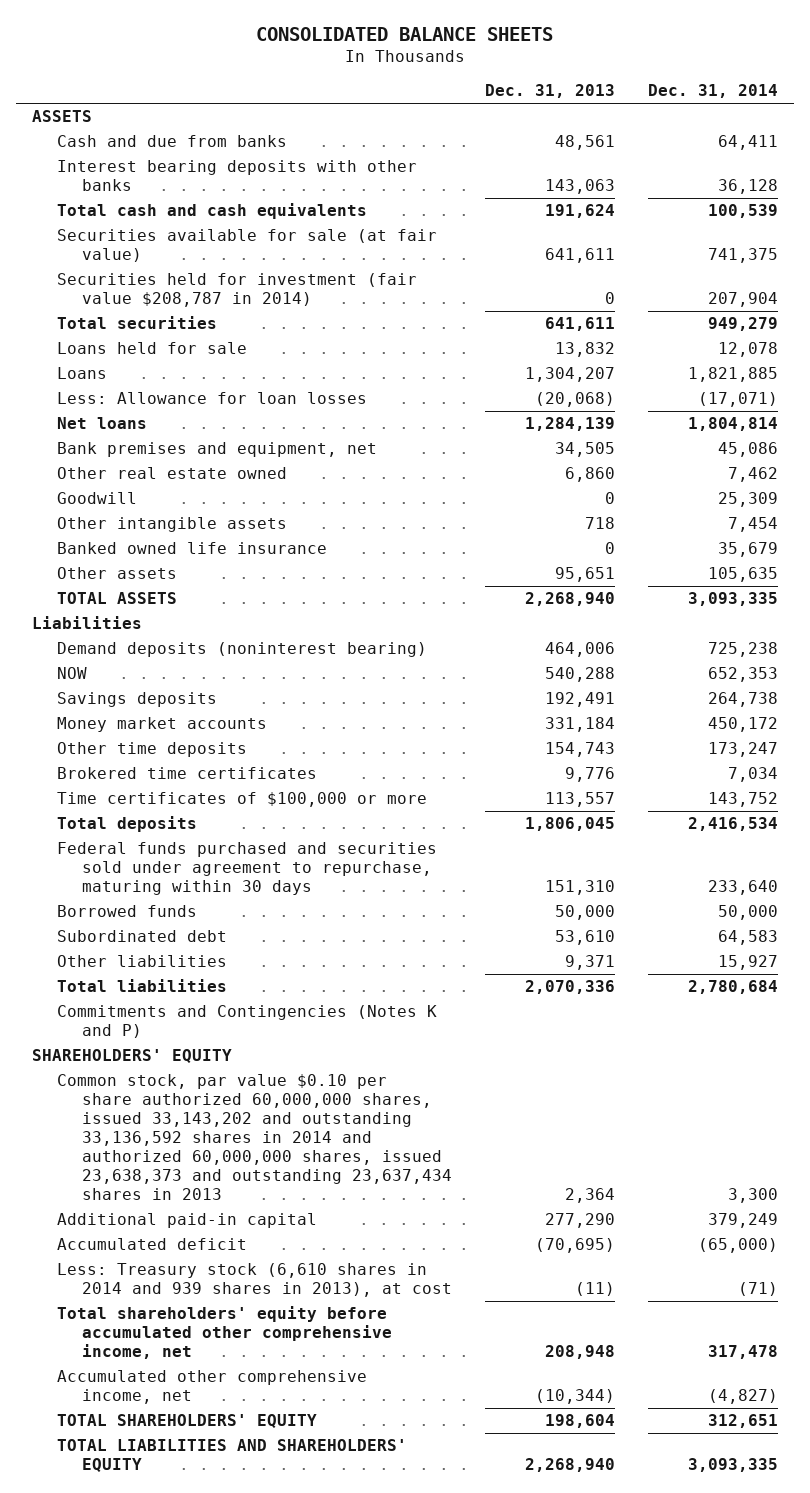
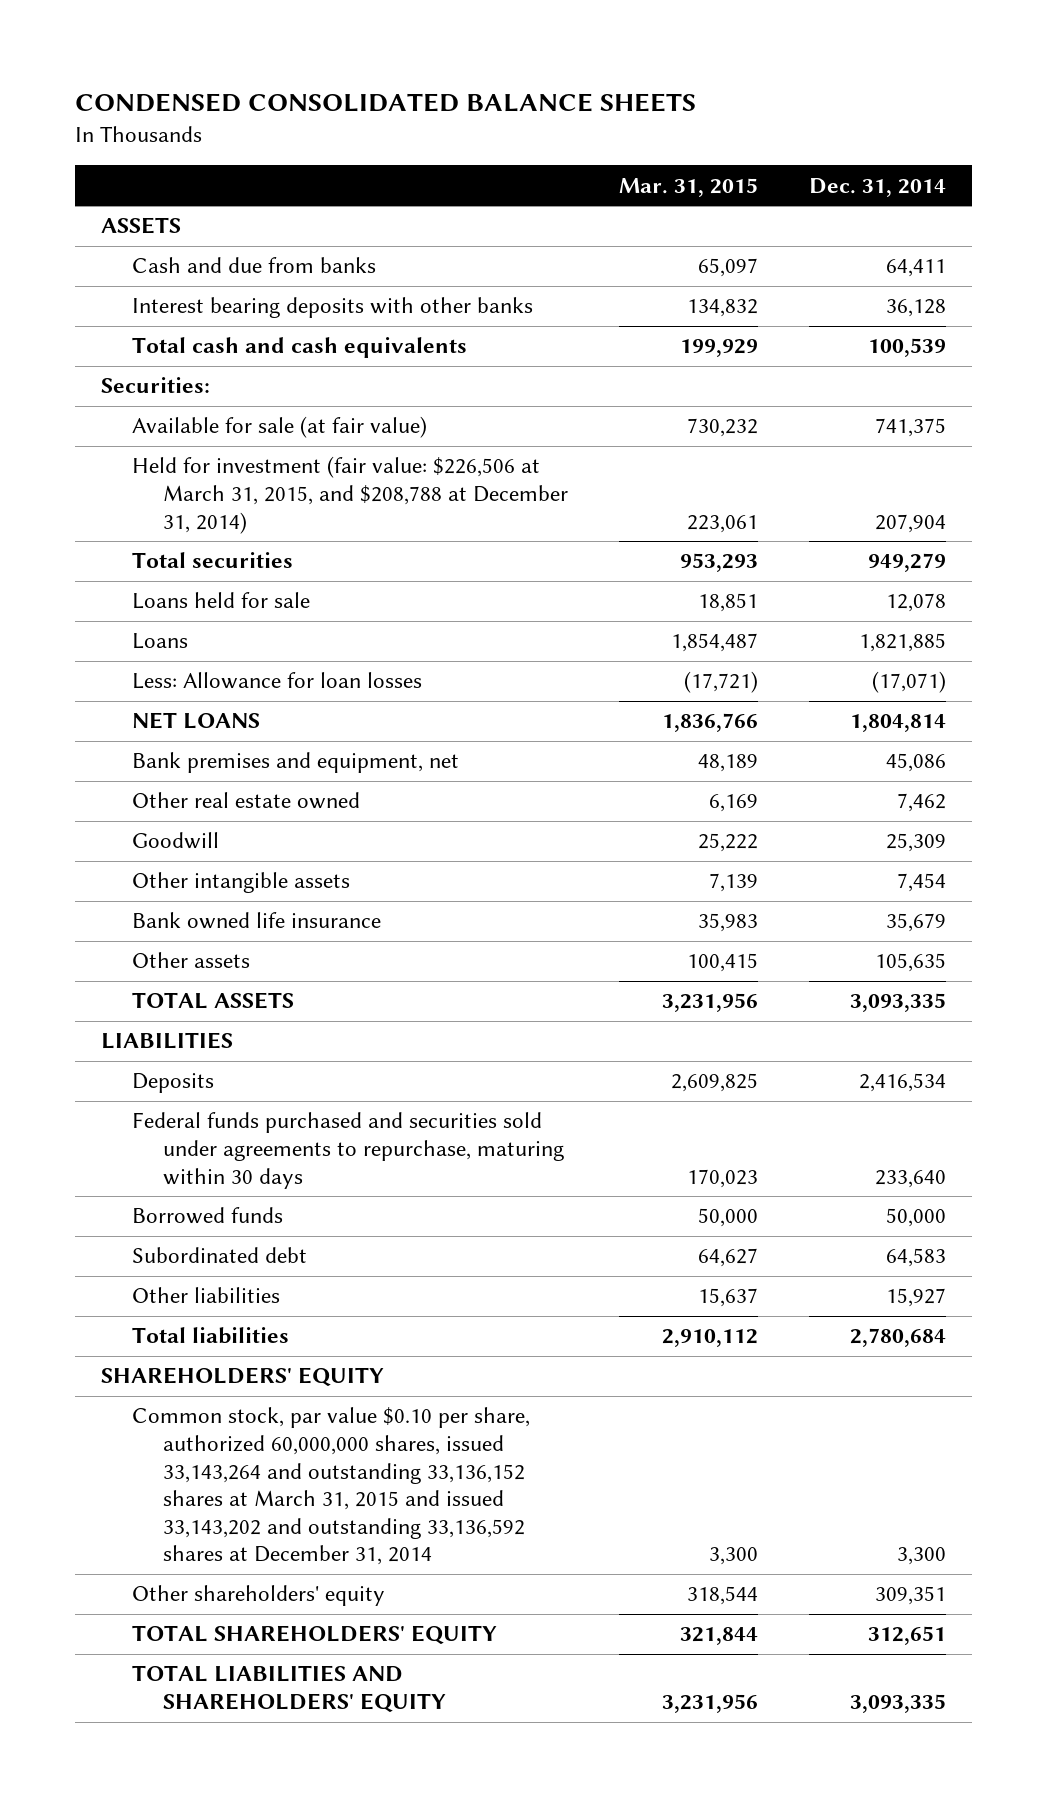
[256,26,554,41] CONSOLIDATED BALANCE SHEETS -> [75,93,697,113] CONDENSED CONSOLIDATED BALANCE SHEETS
[485,84,616,99] Dec. 31, 2013 -> none
none -> [619,177,759,197] Mar. 31, 2015
none -> [100,377,210,394] Securities:
[57,229,438,263] Securities available for sale (at fair value) -> [132,416,428,439] Available for sale (at fair value)
[57,273,418,308] Securities held for investment (fair value $208,787 in 2014) -> [132,456,569,534] Held for investment (fair value: $226,506 at March 31, 2015, and $208,788 at December 31, 2014)
[57,417,148,430] Net loans -> [132,712,261,730] NET LOANS
[57,542,328,555] Banked owned life insurance -> [132,912,382,930] Bank owned life insurance
[57,642,428,658] Demand deposits (noninterest bearing) -> none
[57,667,88,680] NOW -> none
[57,692,218,708] Savings deposits -> none
[57,717,268,733] Money market accounts -> none
[57,742,248,758] Other time deposits -> none
[57,767,318,780] Brokered time certificates -> none
[57,792,428,808] Time certificates of $100,000 or more -> none
[32,616,143,630] Liabilities -> [100,1032,233,1050] LIABILITIES
[57,816,198,833] Total deposits -> [132,1073,215,1094] Deposits
[57,842,438,896] Federal funds purchased and securities sold under agreement to repurchase, maturing within 30 days -> [132,1112,565,1189] Federal funds purchased and securities sold under agreements to repurchase, maturing within 30 days
[57,1005,438,1039] Commitments and Contingencies (Notes K and P) -> none
[57,1213,318,1229] Additional paid-in capital -> none
[57,1238,248,1251] Accumulated deficit -> none
[57,1263,453,1298] Less: Treasury stock (6,610 shares in 2014 and 939 shares in 2013), at cost -> none
[57,1306,393,1360] Total shareholders' equity before accumulated other comprehensive income, net -> none
[57,1370,368,1405] Accumulated other comprehensive income, net -> none
[57,1074,453,1201] Common stock, par value $0.10 per share authorized 60,000,000 shares, issued 33,143,202 and outstanding 33,136,592 shares in 2014 and authorized 60,000,000 shares, issued 23,638,373 and outstanding 23,637,434 shares in 2013 -> [132,1407,531,1566] Common stock, par value $0.10 per share, authorized 60,000,000 shares, issued 33,143,264 and outstanding 33,136,152 shares at March 31, 2015 and issued 33,143,202 and outstanding 33,136,592 shares at December 31, 2014
none -> [132,1585,386,1607] Other shareholders' equity

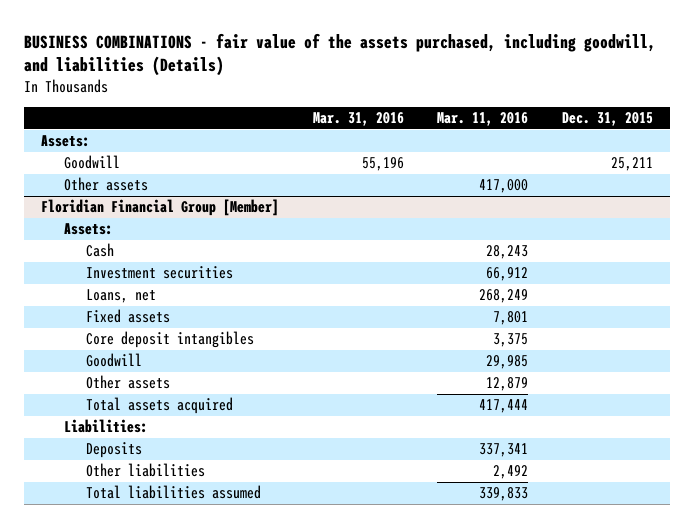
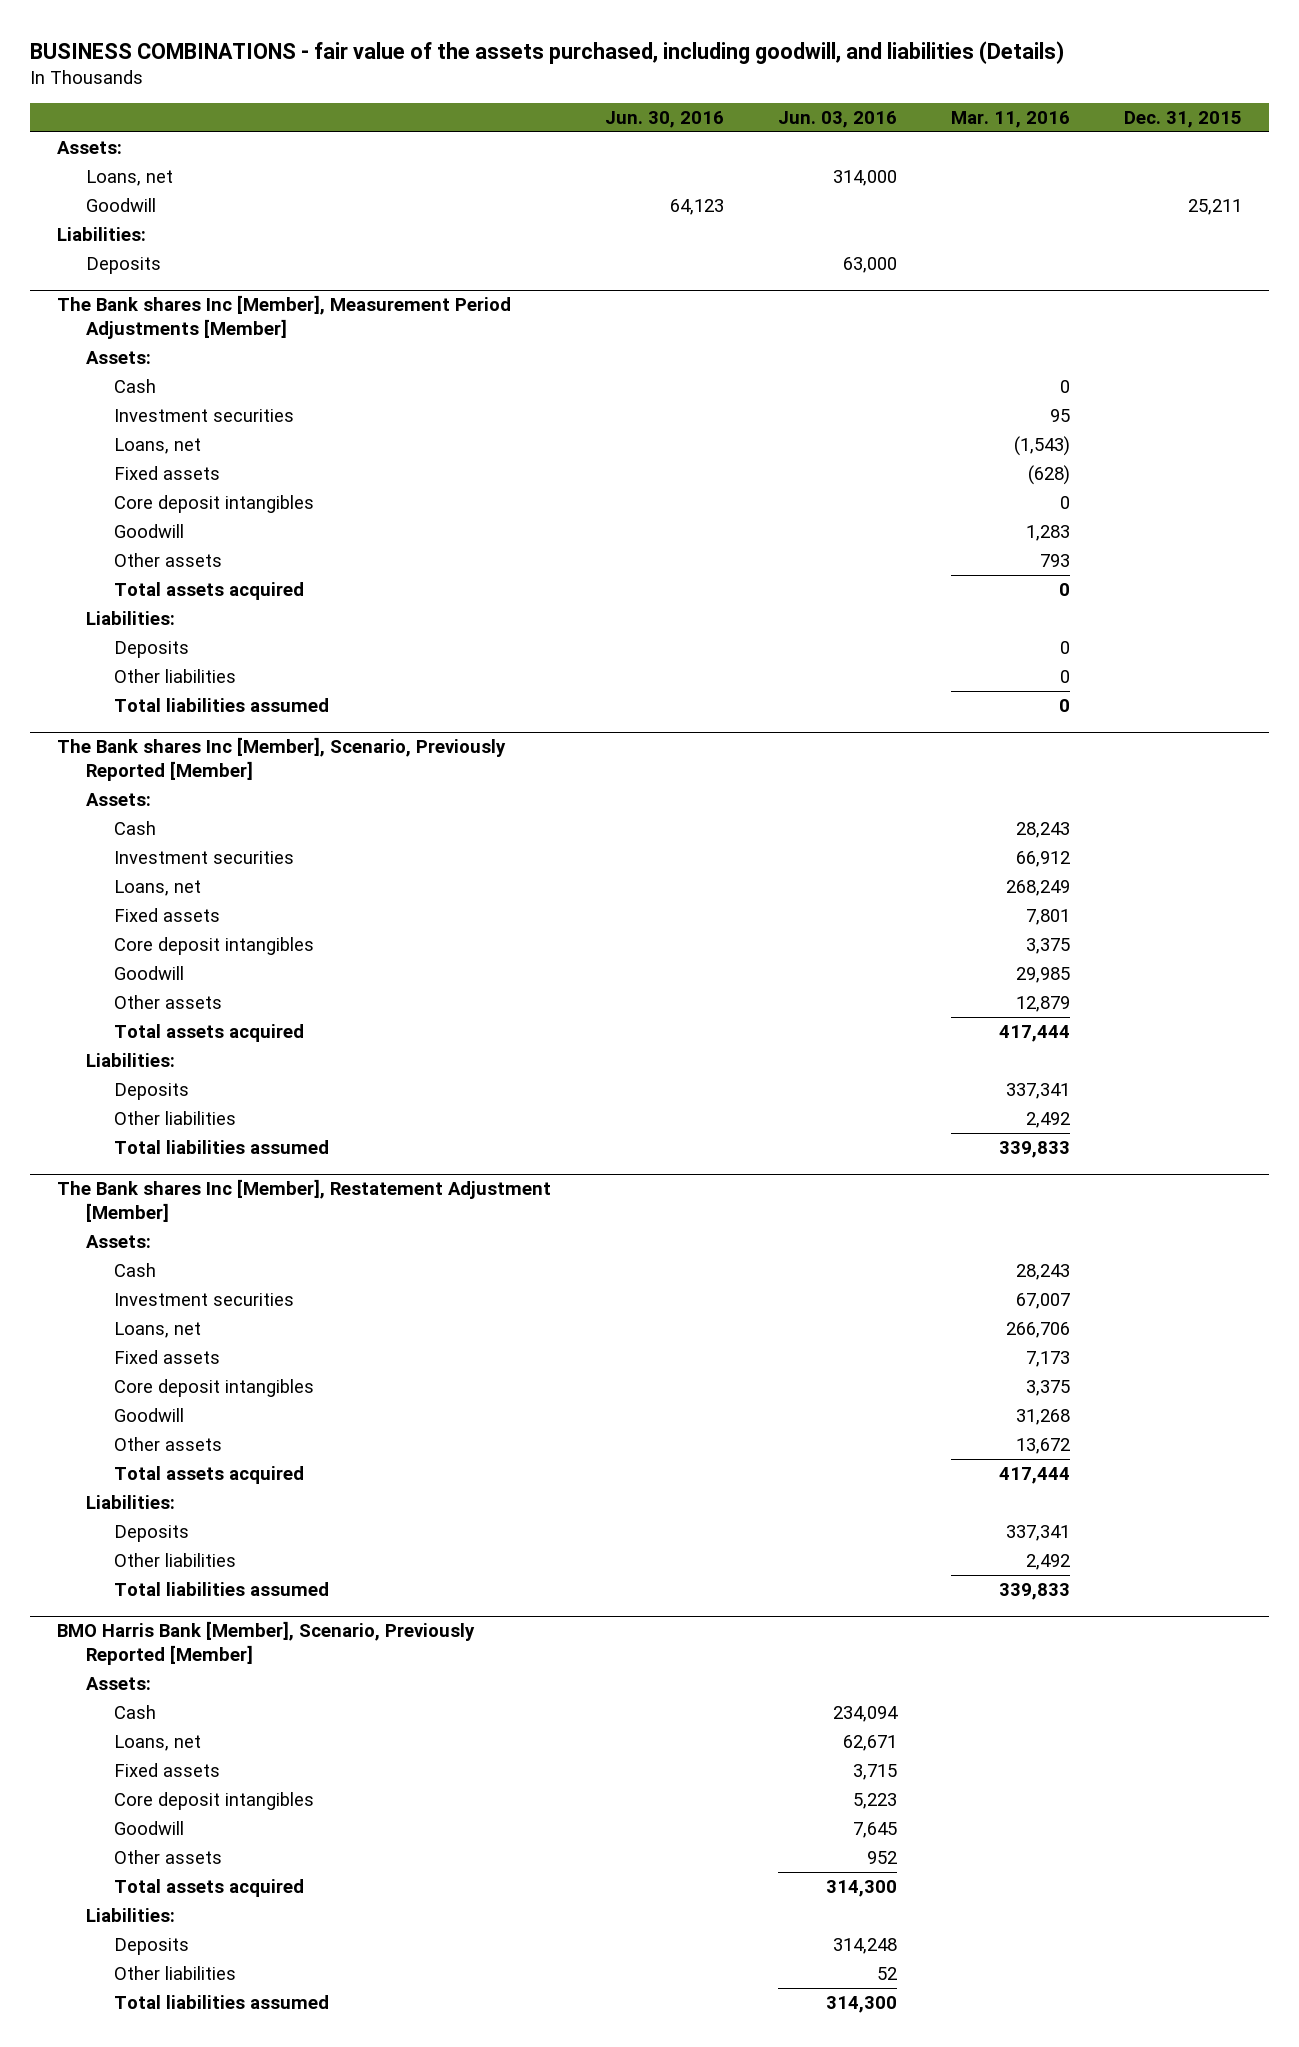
[312,112,404,127] Mar. 31, 2016 -> none
none -> [604,110,724,128] Jun. 30, 2016
none -> [777,110,897,128] Jun. 03, 2016
none -> [85,170,173,187] Loans, net
[63,177,148,192] Other assets -> none
[40,199,279,217] Floridian Financial Group [Member] -> none
none -> [57,227,147,242] Liabilities:
none -> [85,257,161,275] Deposits
none -> [57,295,512,340] The Bank shares Inc [Member], Measurement Period Adjustments [Member]
none -> [114,379,157,394] Cash
none -> [114,409,295,423] Investment securities
none -> [114,438,202,455] Loans, net
none -> [114,466,221,481] Fixed assets
none -> [114,495,315,514] Core deposit intangibles
none -> [114,524,185,539] Goodwill
none -> [114,553,223,568] Other assets
none -> [114,582,305,601] Total assets acquired
none -> [85,611,175,626] Liabilities:
none -> [114,641,190,659] Deposits
none -> [114,669,237,684] Other liabilities
none -> [114,698,330,713] Total liabilities assumed
none -> [57,737,507,782] The Bank shares Inc [Member], Scenario, Previously Reported [Member]
none -> [85,793,151,807] Assets:
none -> [57,1179,552,1223] The Bank shares Inc [Member], Restatement Adjustment [Member]
none -> [85,1235,151,1249] Assets:
none -> [114,1263,157,1278] Cash
none -> [114,1293,295,1307] Investment securities
none -> [114,1322,202,1339] Loans, net
none -> [114,1350,221,1365] Fixed assets
none -> [114,1379,315,1398] Core deposit intangibles
none -> [114,1408,185,1423] Goodwill
none -> [114,1437,223,1452] Other assets
none -> [114,1466,305,1485] Total assets acquired
none -> [85,1495,175,1510] Liabilities:
none -> [114,1525,190,1543] Deposits
none -> [114,1553,237,1568] Other liabilities
none -> [114,1582,330,1597] Total liabilities assumed
none -> [57,1621,476,1666] BMO Harris Bank [Member], Scenario, Previously Reported [Member]
none -> [85,1677,151,1691] Assets:
none -> [114,1705,157,1720] Cash
none -> [114,1735,202,1752] Loans, net
none -> [114,1763,221,1778] Fixed assets
none -> [114,1792,315,1811] Core deposit intangibles
none -> [114,1821,185,1836] Goodwill
none -> [114,1850,223,1865] Other assets
none -> [114,1879,305,1898] Total assets acquired
none -> [85,1908,175,1923] Liabilities:
none -> [114,1938,190,1956] Deposits
none -> [114,1966,237,1981] Other liabilities
none -> [114,1995,330,2010] Total liabilities assumed

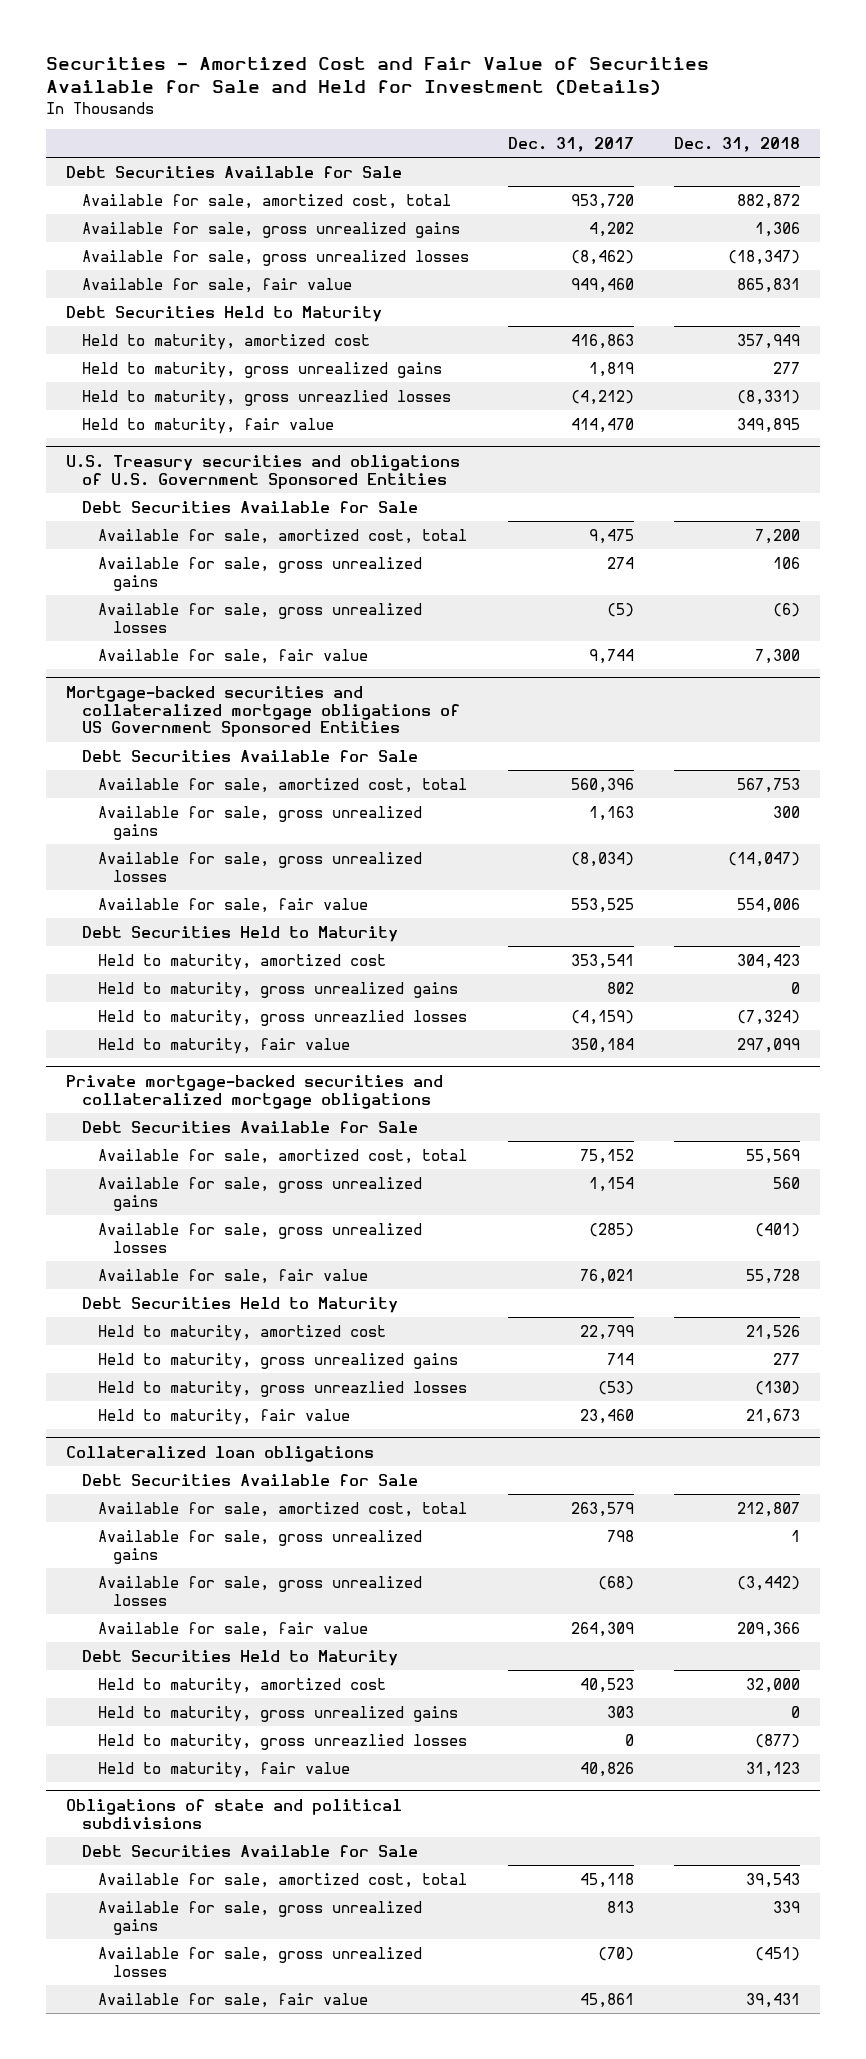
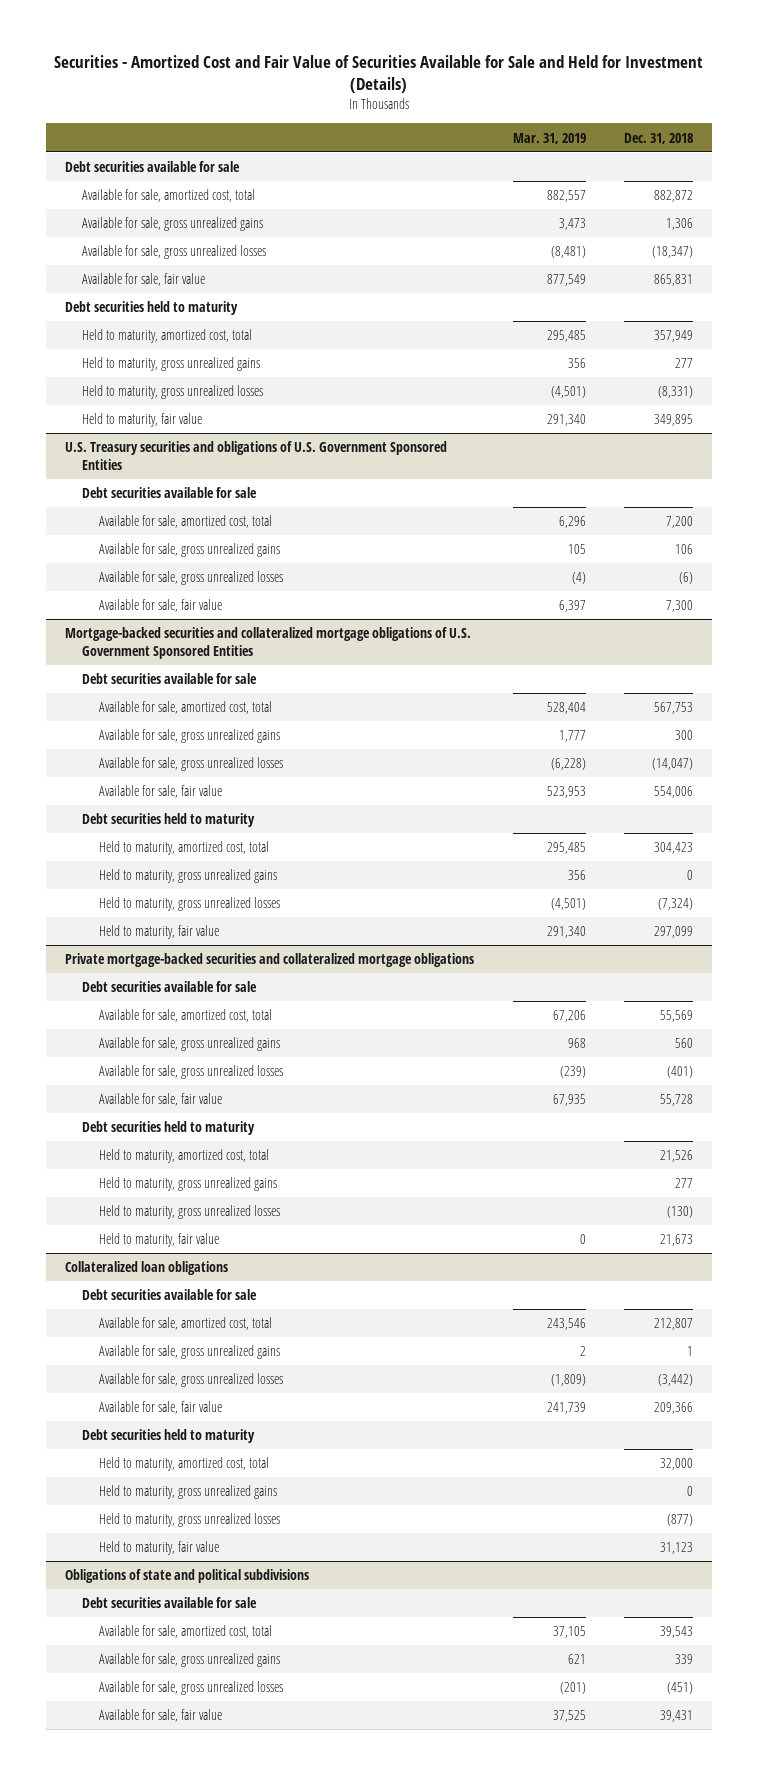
[508,136,635,152] Dec. 31, 2017 -> none
none -> [512,132,586,144] Mar. 31, 2019
[65,166,402,179] Debt Securities Available for Sale -> [65,161,241,173] Debt securities available for sale
[65,306,382,323] Debt Securities Held to Maturity -> [65,301,239,316] Debt securities held to maturity
[81,334,370,351] Held to maturity, amortized cost -> [82,329,253,344] Held to maturity, amortized cost, total
[81,390,451,407] Held to maturity, gross unreazlied losses -> [82,385,264,400] Held to maturity, gross unrealized losses
[81,501,418,514] Debt Securities Available for Sale -> [82,487,258,499] Debt securities available for sale
[65,685,460,738] Mortgage-backed securities and collateralized mortgage obligations of US Government Sponsored Entities -> [65,627,472,659] Mortgage-backed securities and collateralized mortgage obligations of U.S. Government Sponsored Entities
[81,750,418,763] Debt Securities Available for Sale -> [82,673,258,685] Debt securities available for sale
[81,926,398,943] Debt Securities Held to Maturity -> [82,813,256,828] Debt securities held to maturity
[97,954,386,971] Held to maturity, amortized cost -> [99,841,270,856] Held to maturity, amortized cost, total
[97,1010,467,1027] Held to maturity, gross unreazlied losses -> [99,897,281,912] Held to maturity, gross unrealized losses
[81,1121,418,1134] Debt Securities Available for Sale -> [82,981,258,993] Debt securities available for sale
[81,1297,398,1314] Debt Securities Held to Maturity -> [82,1121,256,1136] Debt securities held to maturity
[97,1325,386,1342] Held to maturity, amortized cost -> [99,1149,270,1164] Held to maturity, amortized cost, total
[97,1381,467,1398] Held to maturity, gross unreazlied losses -> [99,1205,281,1220] Held to maturity, gross unrealized losses
[81,1474,418,1487] Debt Securities Available for Sale -> [82,1289,258,1301] Debt securities available for sale
[81,1650,398,1667] Debt Securities Held to Maturity -> [82,1429,256,1444] Debt securities held to maturity
[97,1678,386,1695] Held to maturity, amortized cost -> [99,1457,270,1472] Held to maturity, amortized cost, total
[97,1734,467,1751] Held to maturity, gross unreazlied losses -> [99,1513,281,1528] Held to maturity, gross unrealized losses
[81,1845,418,1858] Debt Securities Available for Sale -> [82,1597,258,1609] Debt securities available for sale

